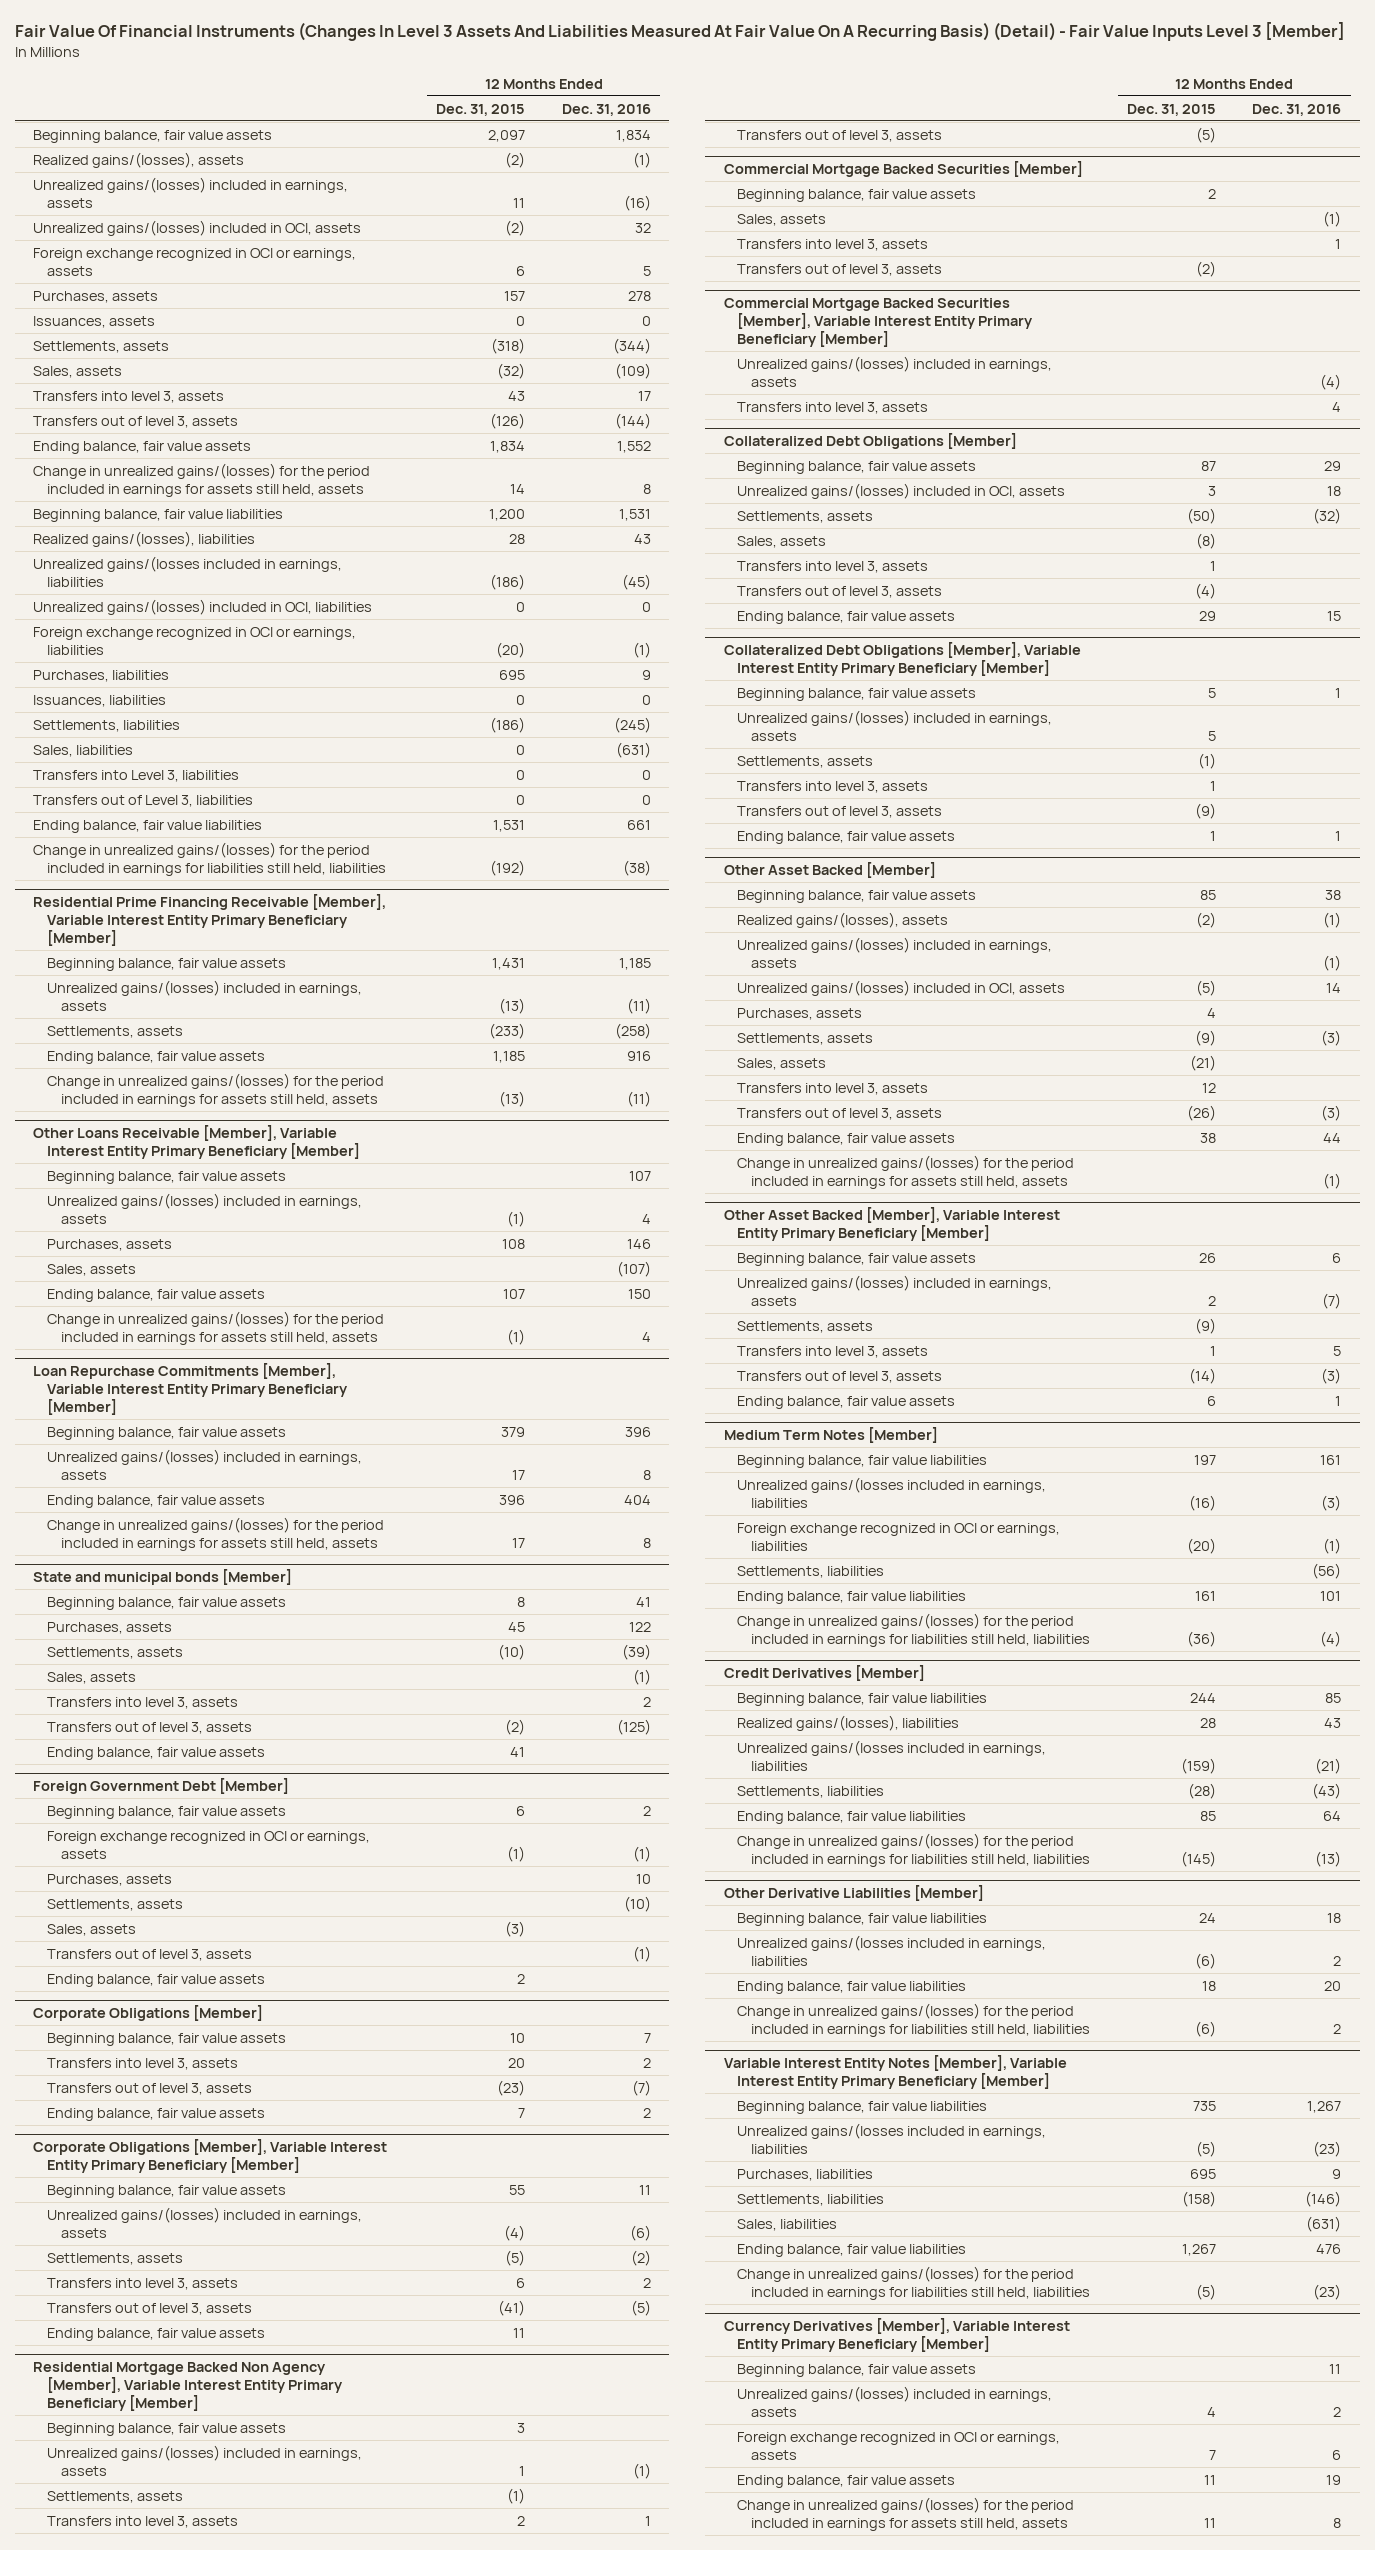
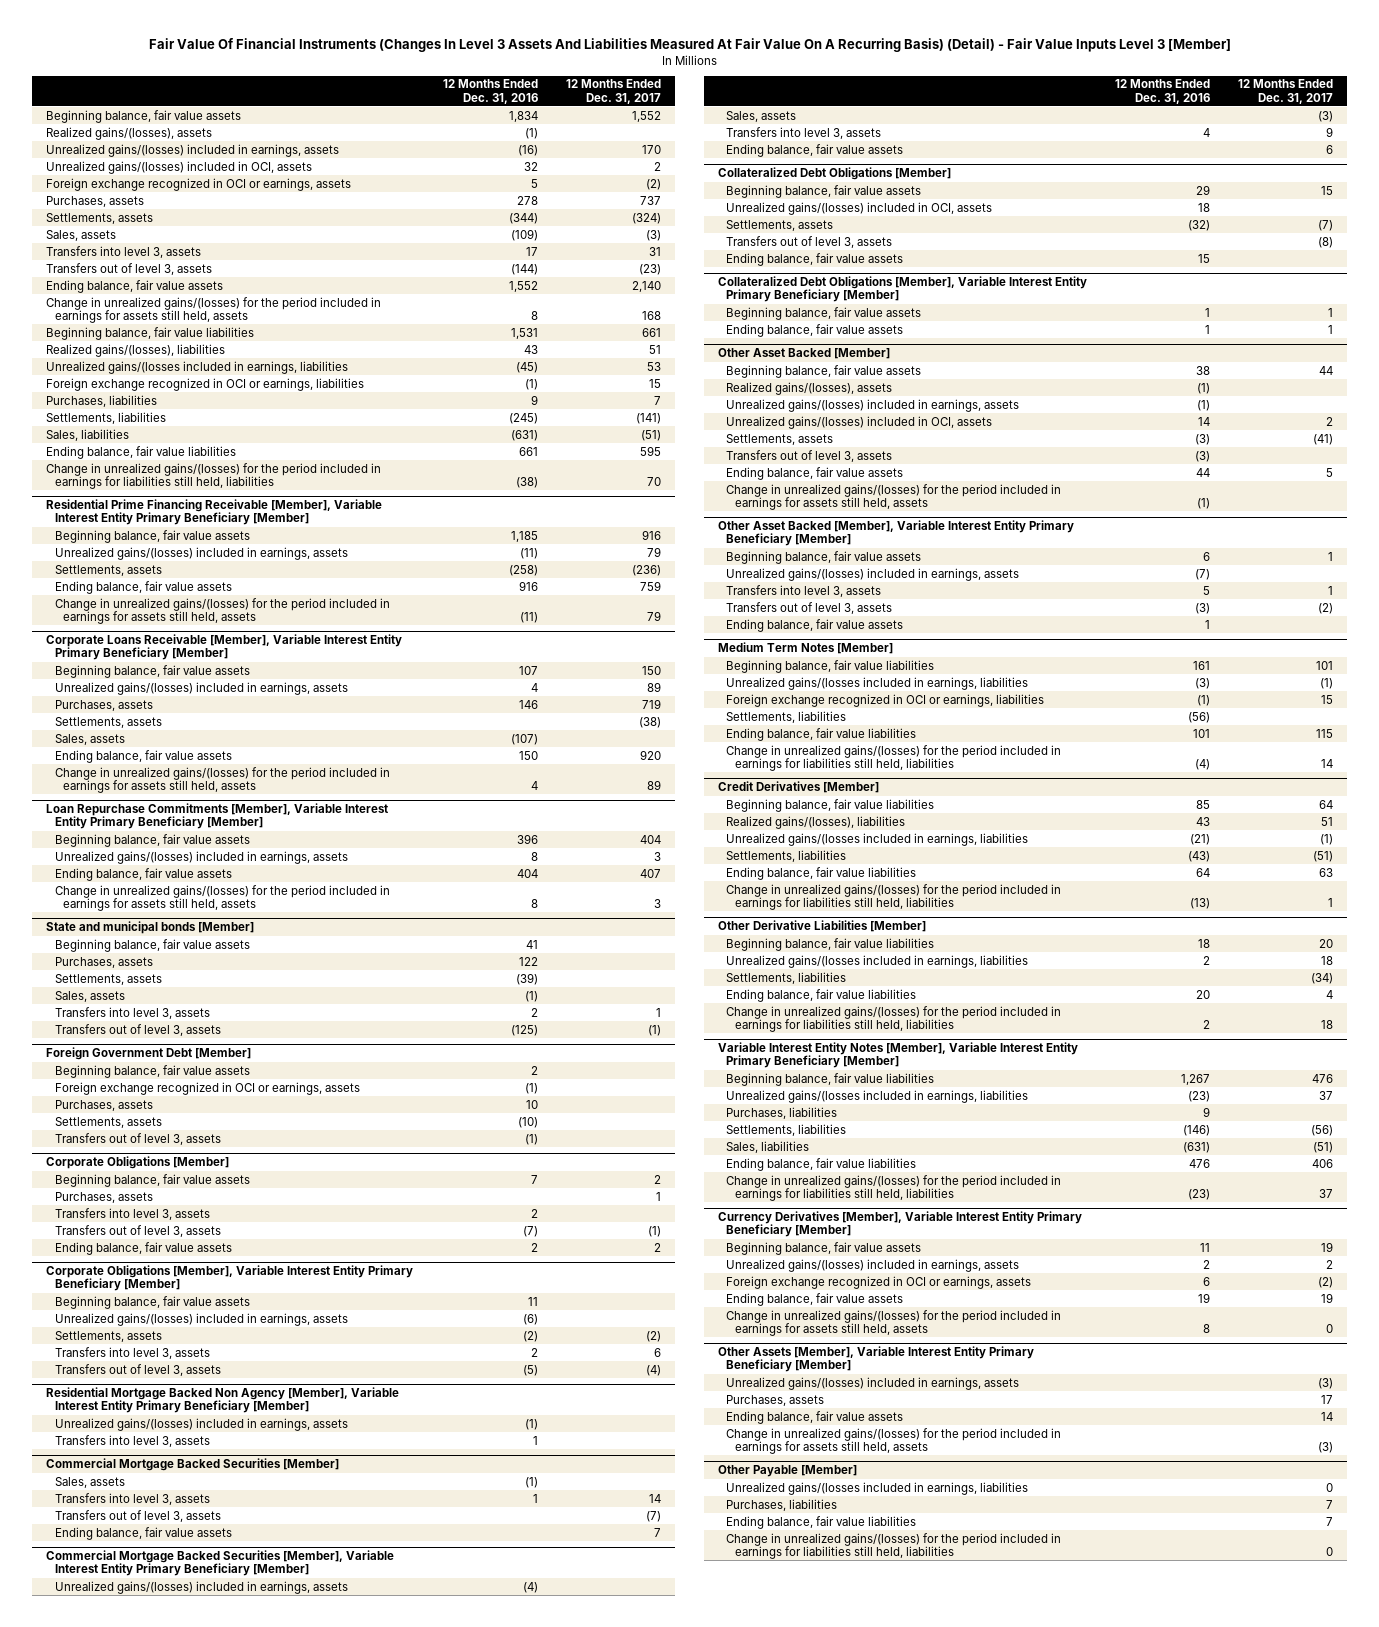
[436,103,526,116] Dec. 31, 2015 -> none
none -> [566,79,662,104] 12 Months Ended Dec. 31, 2017
[33,315,156,328] Issuances, assets -> none
[33,598,373,615] Unrealized gains/(losses) included in OCI, liabilities -> none
[33,694,167,707] Issuances, liabilities -> none
[33,769,240,782] Transfers into Level 3, liabilities -> none
[33,794,254,807] Transfers out of Level 3, liabilities -> none
[33,1124,361,1159] Other Loans Receivable [Member], Variable Interest Entity Primary Beneficiary [Member] -> [45,634,402,661] Corporate Loans Receivable [Member], Variable Interest Entity Primary Beneficiary [Member]
none -> [54,716,162,728] Settlements, assets
[47,1746,266,1760] Ending balance, fair value assets -> none
[47,1923,137,1936] Sales, assets -> none
[47,1973,266,1987] Ending balance, fair value assets -> none
none -> [54,1191,153,1203] Purchases, assets
[47,2327,266,2341] Ending balance, fair value assets -> none
[47,2422,287,2436] Beginning balance, fair value assets -> none
[47,2490,184,2503] Settlements, assets -> none
[737,129,943,142] Transfers out of level 3, assets -> none
[737,188,977,202] Beginning balance, fair value assets -> none
none -> [54,1526,232,1540] Ending balance, fair value assets
none -> [726,110,797,122] Sales, assets
none -> [726,143,904,157] Ending balance, fair value assets
[737,535,827,548] Sales, assets -> none
[737,560,929,573] Transfers into level 3, assets -> none
[737,709,1053,741] Unrealized gains/(losses) included in earnings, assets -> none
[737,755,874,768] Settlements, assets -> none
[737,780,929,793] Transfers into level 3, assets -> none
[737,805,943,818] Transfers out of level 3, assets -> none
[737,1007,863,1020] Purchases, assets -> none
[737,1057,827,1070] Sales, assets -> none
[737,1082,929,1095] Transfers into level 3, assets -> none
[737,1320,874,1333] Settlements, assets -> none
none -> [726,971,847,984] Settlements, liabilities
none -> [717,1346,1034,1373] Other Assets [Member], Variable Interest Entity Primary Beneficiary [Member]
none -> [726,1376,1020,1390] Unrealized gains/(losses) included in earnings, assets
none -> [726,1394,825,1406] Purchases, assets
none -> [726,1410,904,1424] Ending balance, fair value assets
none -> [726,1427,1062,1454] Change in unrealized gains/(losses) for the period included in earnings for assets still held, assets
none -> [717,1465,857,1478] Other Payable [Member]
none -> [726,1481,1029,1495] Unrealized gains/(losses included in earnings, liabilities
none -> [726,1498,838,1511] Purchases, liabilities
none -> [726,1515,917,1529] Ending balance, fair value liabilities
none -> [726,1532,1062,1559] Change in unrealized gains/(losses) for the period included in earnings for liabilities still held, liabilities

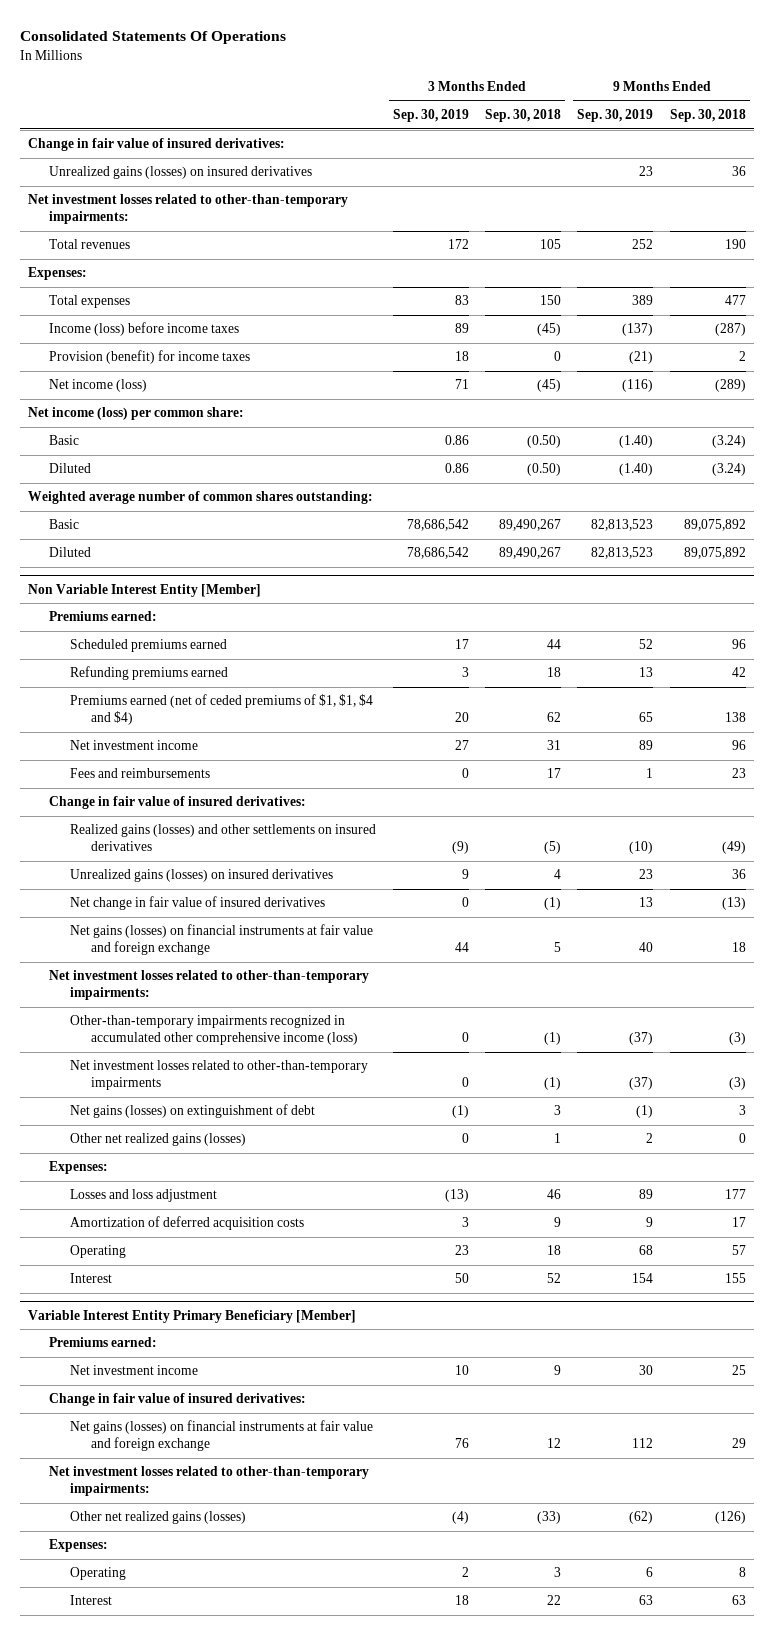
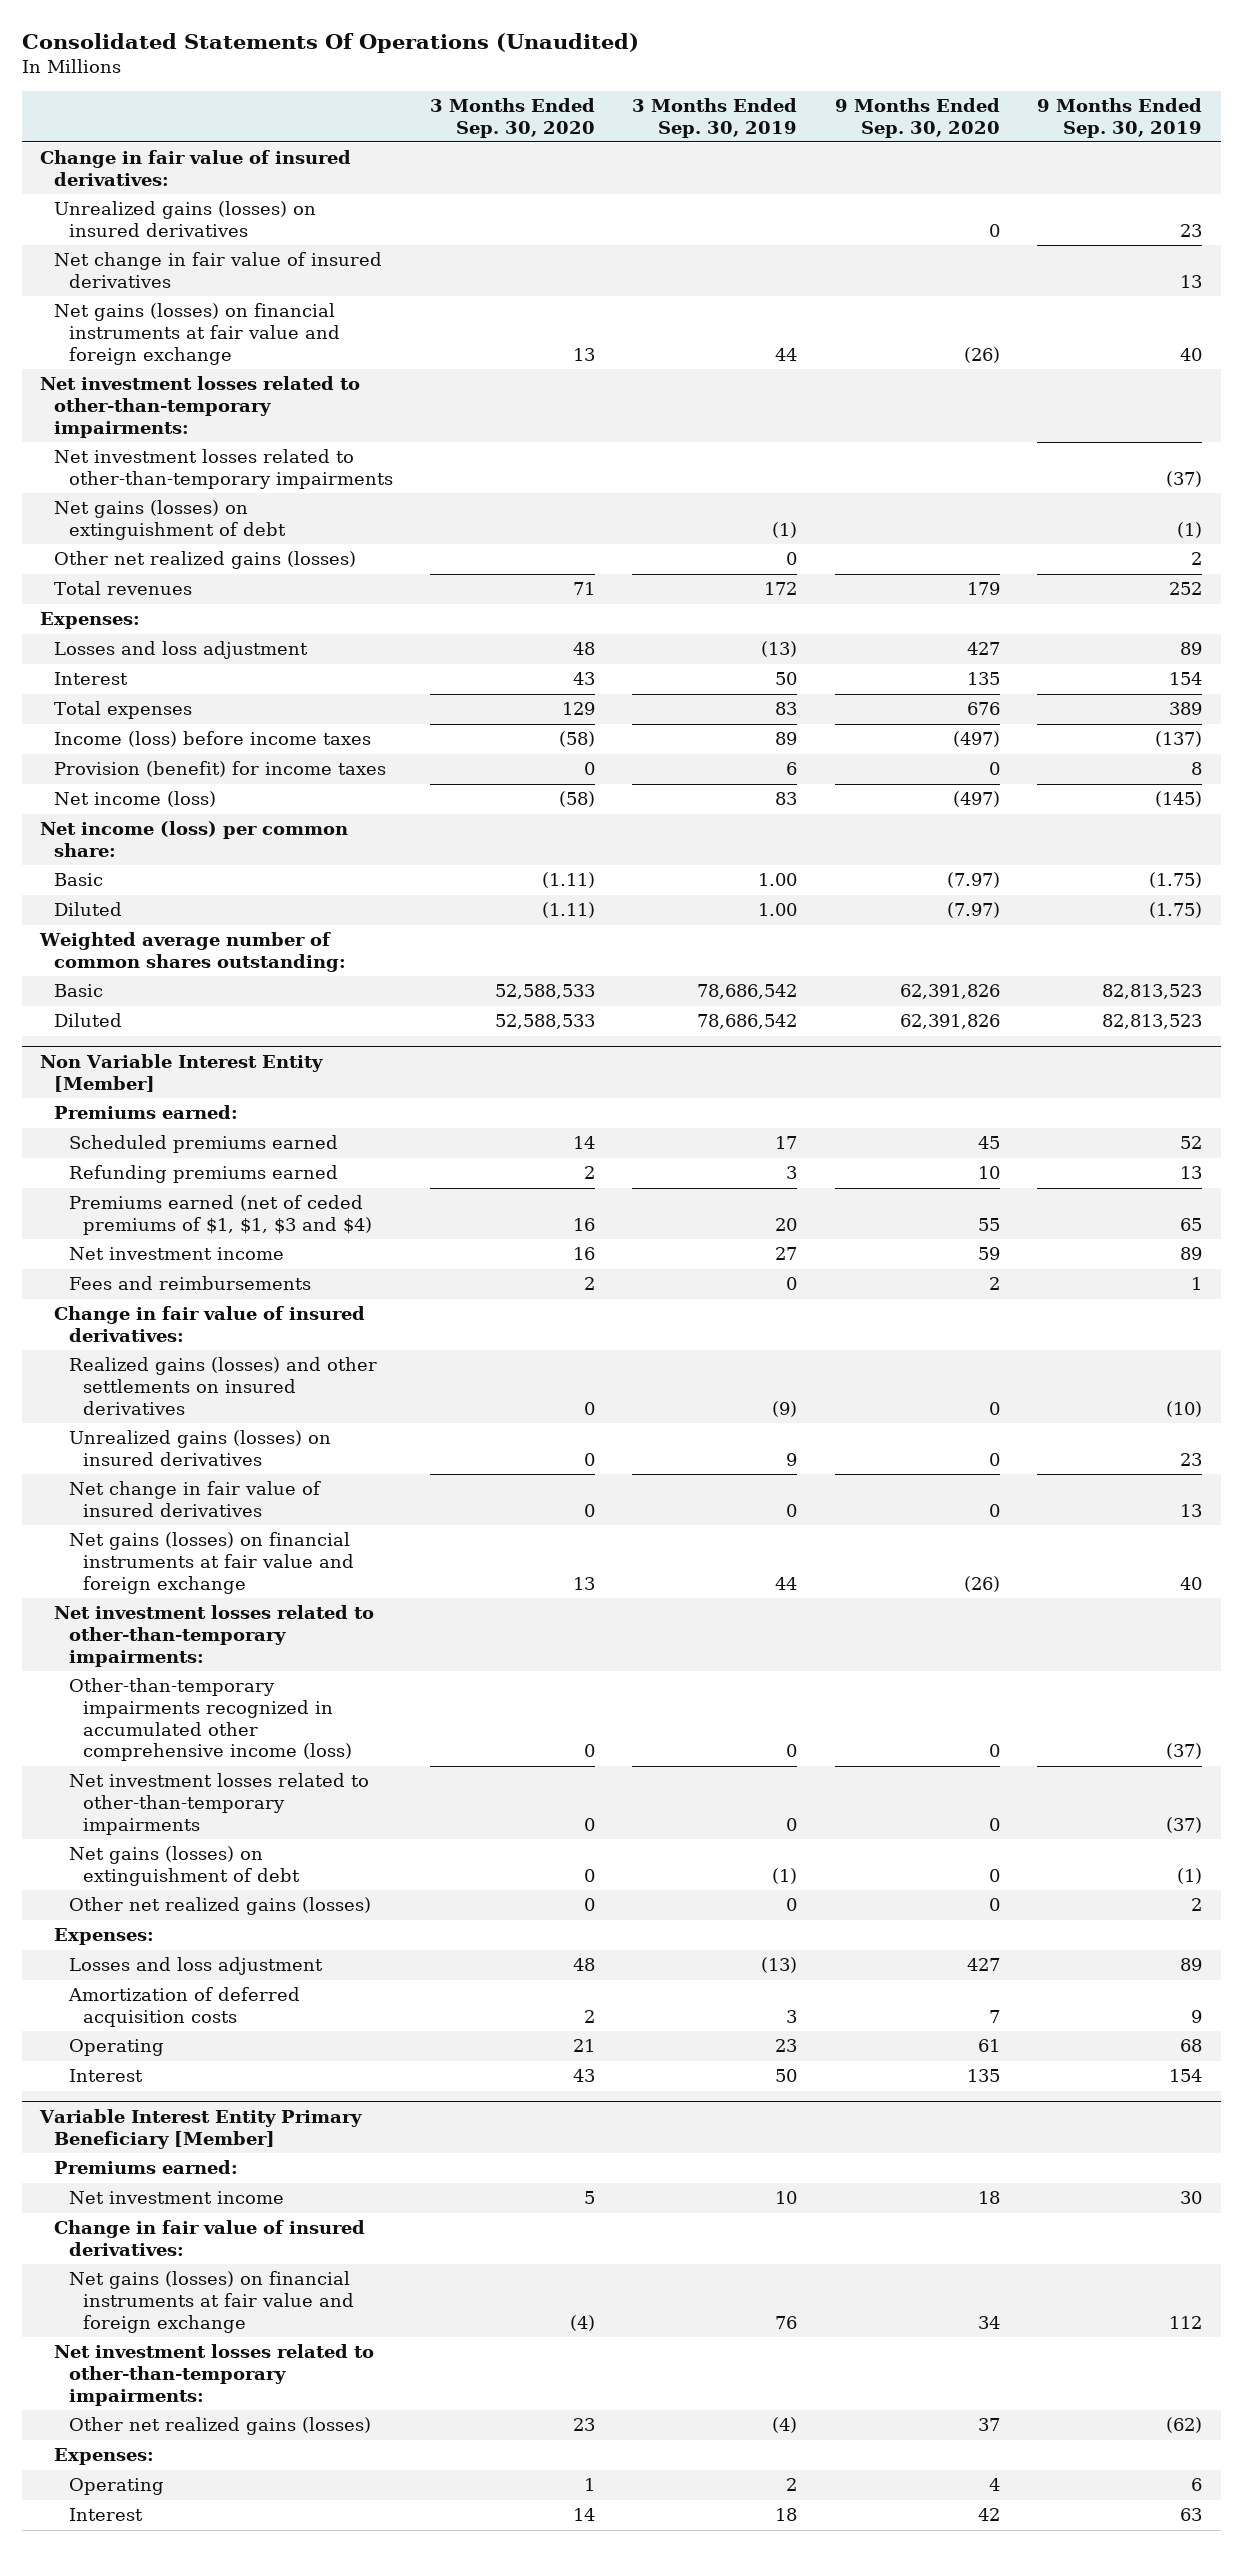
[20,31,287,45] Consolidated Statements Of Operations -> [21,32,639,53] Consolidated Statements Of Operations (Unaudited)
[485,109,562,123] Sep. 30, 2018 -> none
[669,109,746,123] Sep. 30, 2018 -> none
none -> [430,97,596,138] 3 Months Ended Sep. 30, 2020
none -> [834,97,1000,138] 9 Months Ended Sep. 30, 2020
none -> [54,252,383,289] Net change in fair value of insured derivatives
none -> [54,303,340,365] Net gains (losses) on financial instruments at fair value and foreign exchange
none -> [54,449,393,490] Net investment losses related to other-than-temporary impairments
none -> [54,500,286,541] Net gains (losses) on extinguishment of debt
none -> [54,551,357,570] Other net realized gains (losses)
none -> [54,641,309,660] Losses and loss adjustment
none -> [54,672,129,686] Interest
[454,351,469,362] 18 -> [786,762,798,776] 6
[629,351,654,365] (21) -> [1191,762,1203,776] 8
[454,379,469,390] 71 -> [775,792,798,806] 83
[622,379,654,393] (116) -> [1155,791,1203,808] (145)
[444,435,469,446] 0.86 -> [758,873,798,887] 1.00
[619,435,654,449] (1.40) -> [1149,872,1203,889] (1.75)
[444,463,469,474] 0.86 -> [758,903,798,917] 1.00
[619,463,654,477] (1.40) -> [1149,902,1203,919] (1.75)
[70,694,374,726] Premiums earned (net of ceded premiums of $1, $1, $4 and $4) -> [68,1195,372,1236] Premiums earned (net of ceded premiums of $1, $1, $3 and $4)

